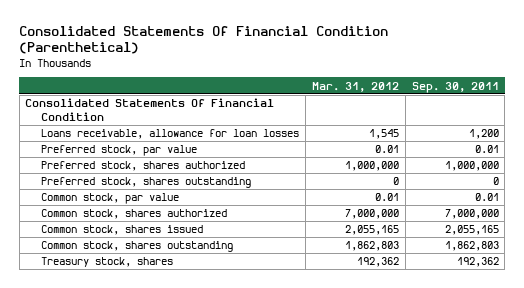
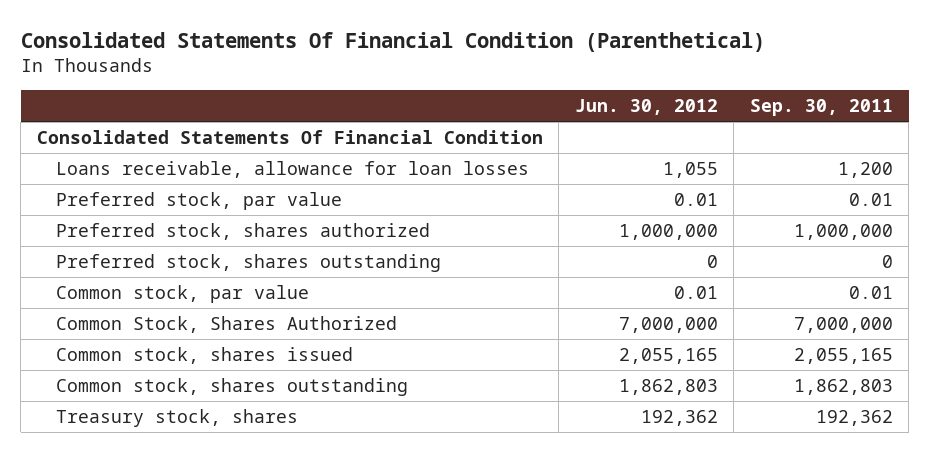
[311,81,399,92] Mar. 31, 2012 -> none
none -> [574,99,718,116] Jun. 30, 2012
[41,209,228,220] Common stock, shares authorized -> [56,316,398,334] Common Stock, Shares Authorized

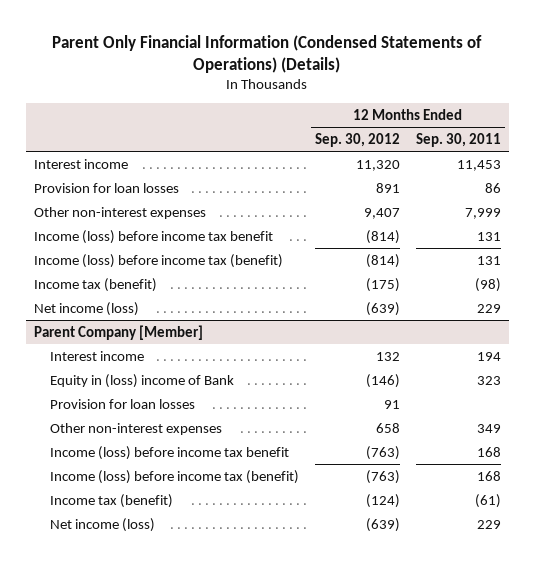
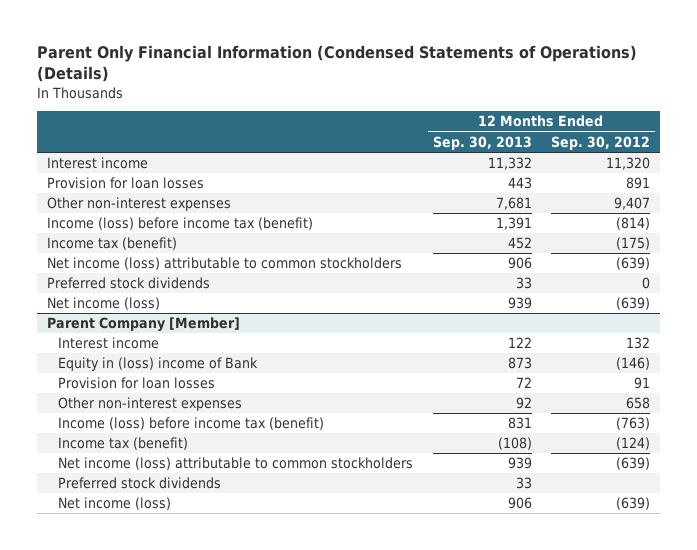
[415,132,501,147] Sep. 30, 2011 -> none
none -> [432,135,532,150] Sep. 30, 2013
[33,229,273,244] Income (loss) before income tax benefit -> none
none -> [46,257,402,271] Net income (loss) attributable to common stockholders
none -> [46,277,210,290] Preferred stock dividends
[49,445,289,460] Income (loss) before income tax benefit -> none
none -> [58,457,414,471] Net income (loss) attributable to common stockholders
none -> [58,477,222,490] Preferred stock dividends

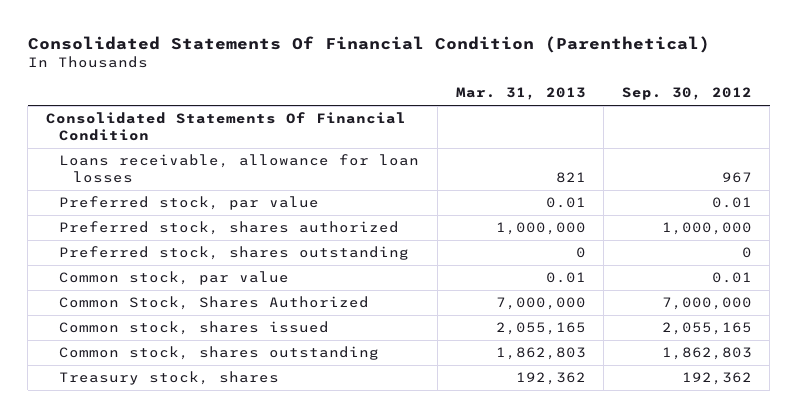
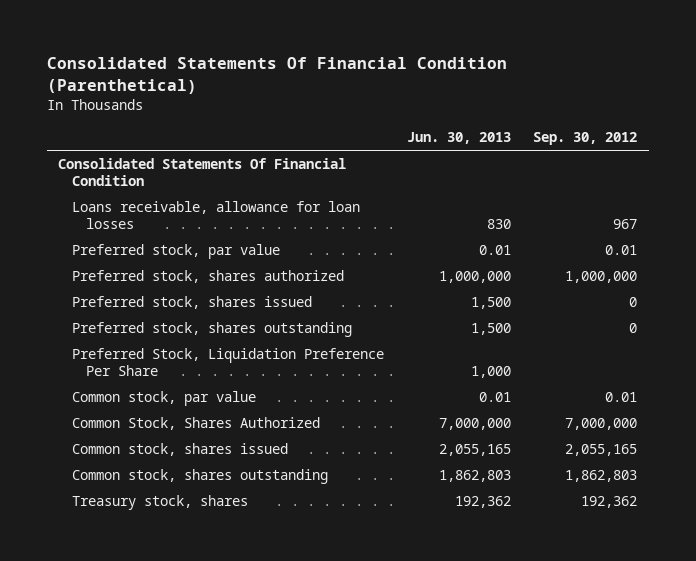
[455,87,586,101] Mar. 31, 2013 -> none
none -> [406,132,511,145] Jun. 30, 2013
none -> [71,296,312,310] Preferred stock, shares issued
none -> [71,348,384,377] Preferred Stock, Liquidation Preference Per Share

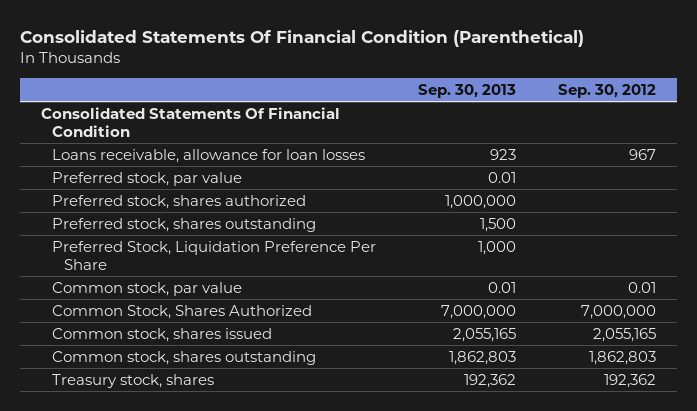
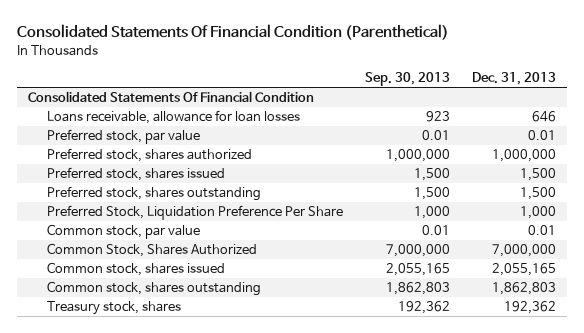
[557,83,656,98] Sep. 30, 2012 -> none
none -> [472,72,557,86] Dec. 31, 2013
none -> [46,167,225,182] Preferred stock, shares issued

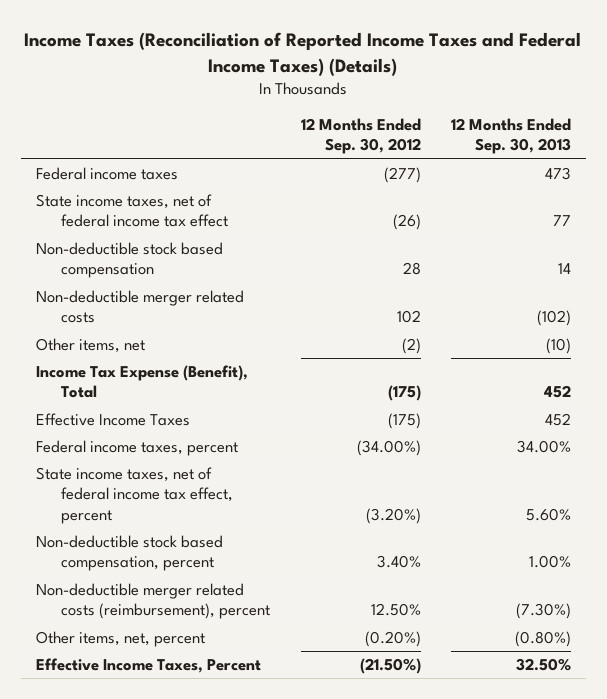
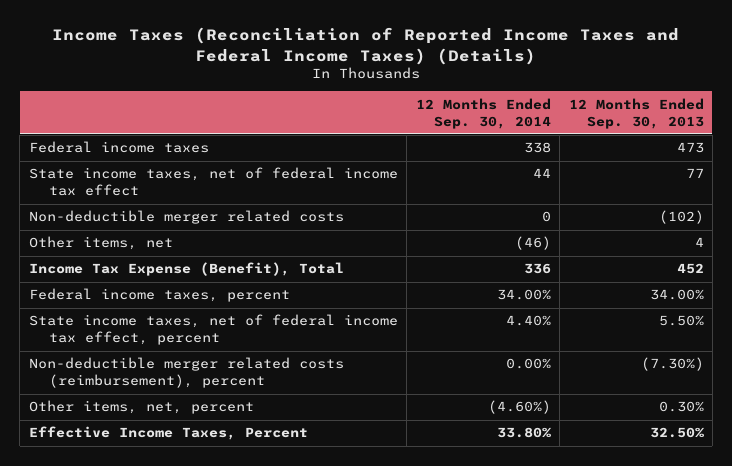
[300,118,421,155] 12 Months Ended Sep. 30, 2012 -> none
none -> [415,97,551,129] 12 Months Ended Sep. 30, 2014
[35,242,223,279] Non-deductible stock based compensation -> none
[545,338,571,355] (10) -> [694,237,704,248] 4
[35,413,190,427] Effective Income Taxes -> none
[35,535,223,572] Non-deductible stock based compensation, percent -> none
[525,507,571,521] 5.60% -> [658,315,704,327] 5.50%
[514,631,571,648] (0.80%) -> [658,401,704,413] 0.30%

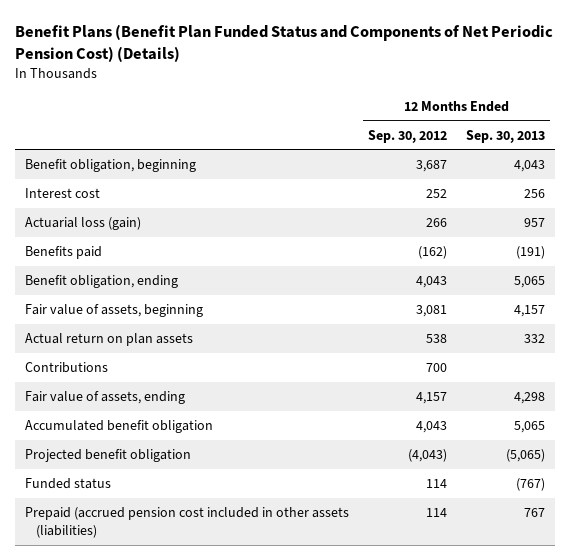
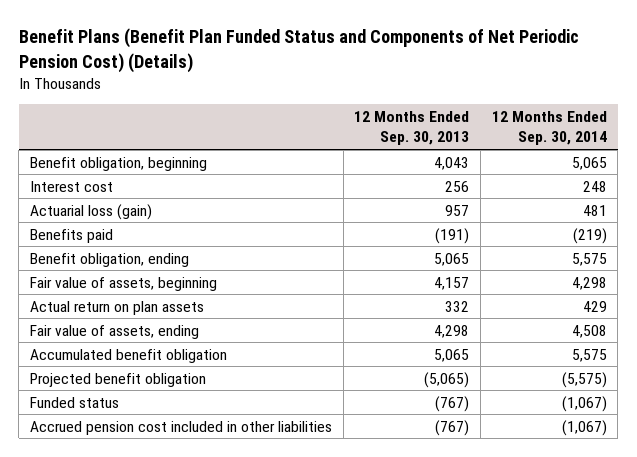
[368,129,448,143] Sep. 30, 2012 -> none
none -> [491,111,607,146] 12 Months Ended Sep. 30, 2014
[24,361,108,373] Contributions -> none
[24,506,349,539] Prepaid (accrued pension cost included in other assets (liabilities) -> [29,420,332,435] Accrued pension cost included in other liabilities
[524,507,546,517] 767 -> [435,419,470,436] (767)

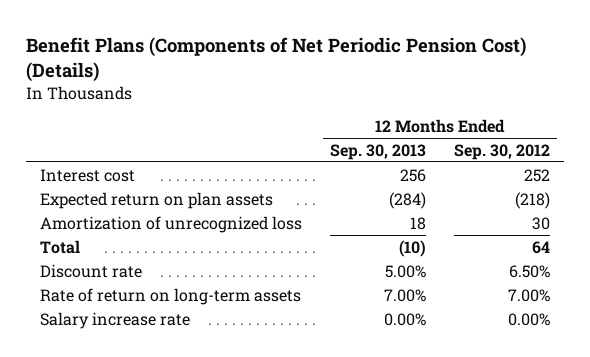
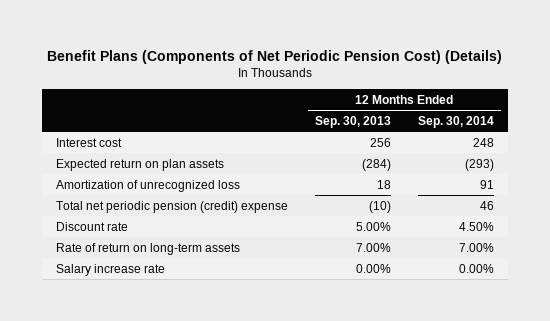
[453,143,550,160] Sep. 30, 2012 -> none
none -> [417,115,494,128] Sep. 30, 2014
[40,239,81,254] Total -> [55,200,288,213] Total net periodic pension (credit) expense

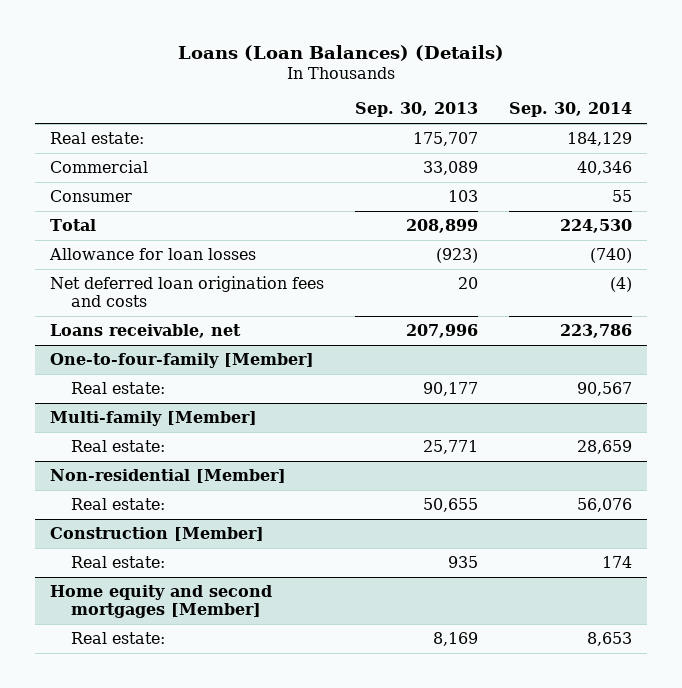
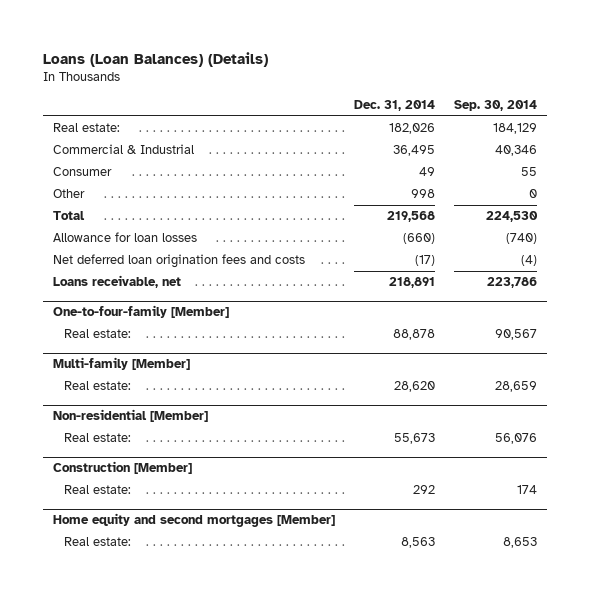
[355,102,479,118] Sep. 30, 2013 -> none
none -> [354,100,436,112] Dec. 31, 2014
[50,159,149,173] Commercial -> [52,144,194,155] Commercial & Industrial
none -> [52,189,85,199] Other

